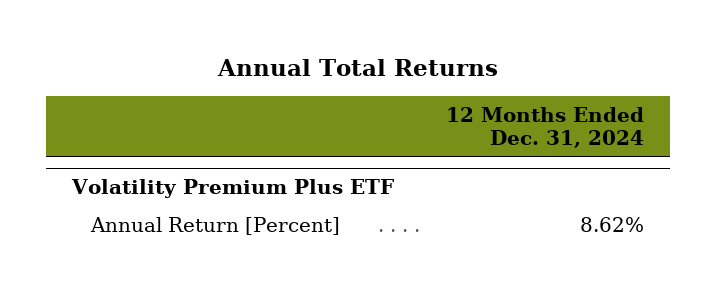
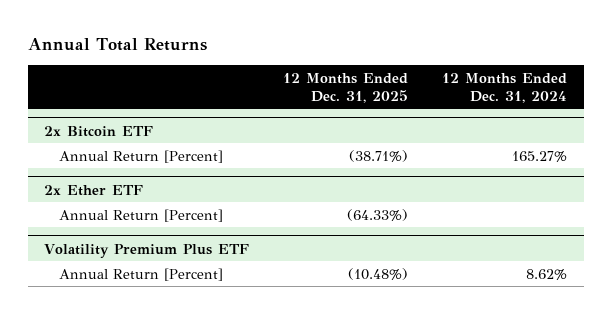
none -> [283,72,409,103] 12 Months Ended Dec. 31, 2025
none -> [44,125,154,137] 2x Bitcoin ETF
none -> [58,149,223,163] Annual Return [Percent]
none -> [44,184,144,196] 2x Ether ETF
none -> [58,208,223,222] Annual Return [Percent]

